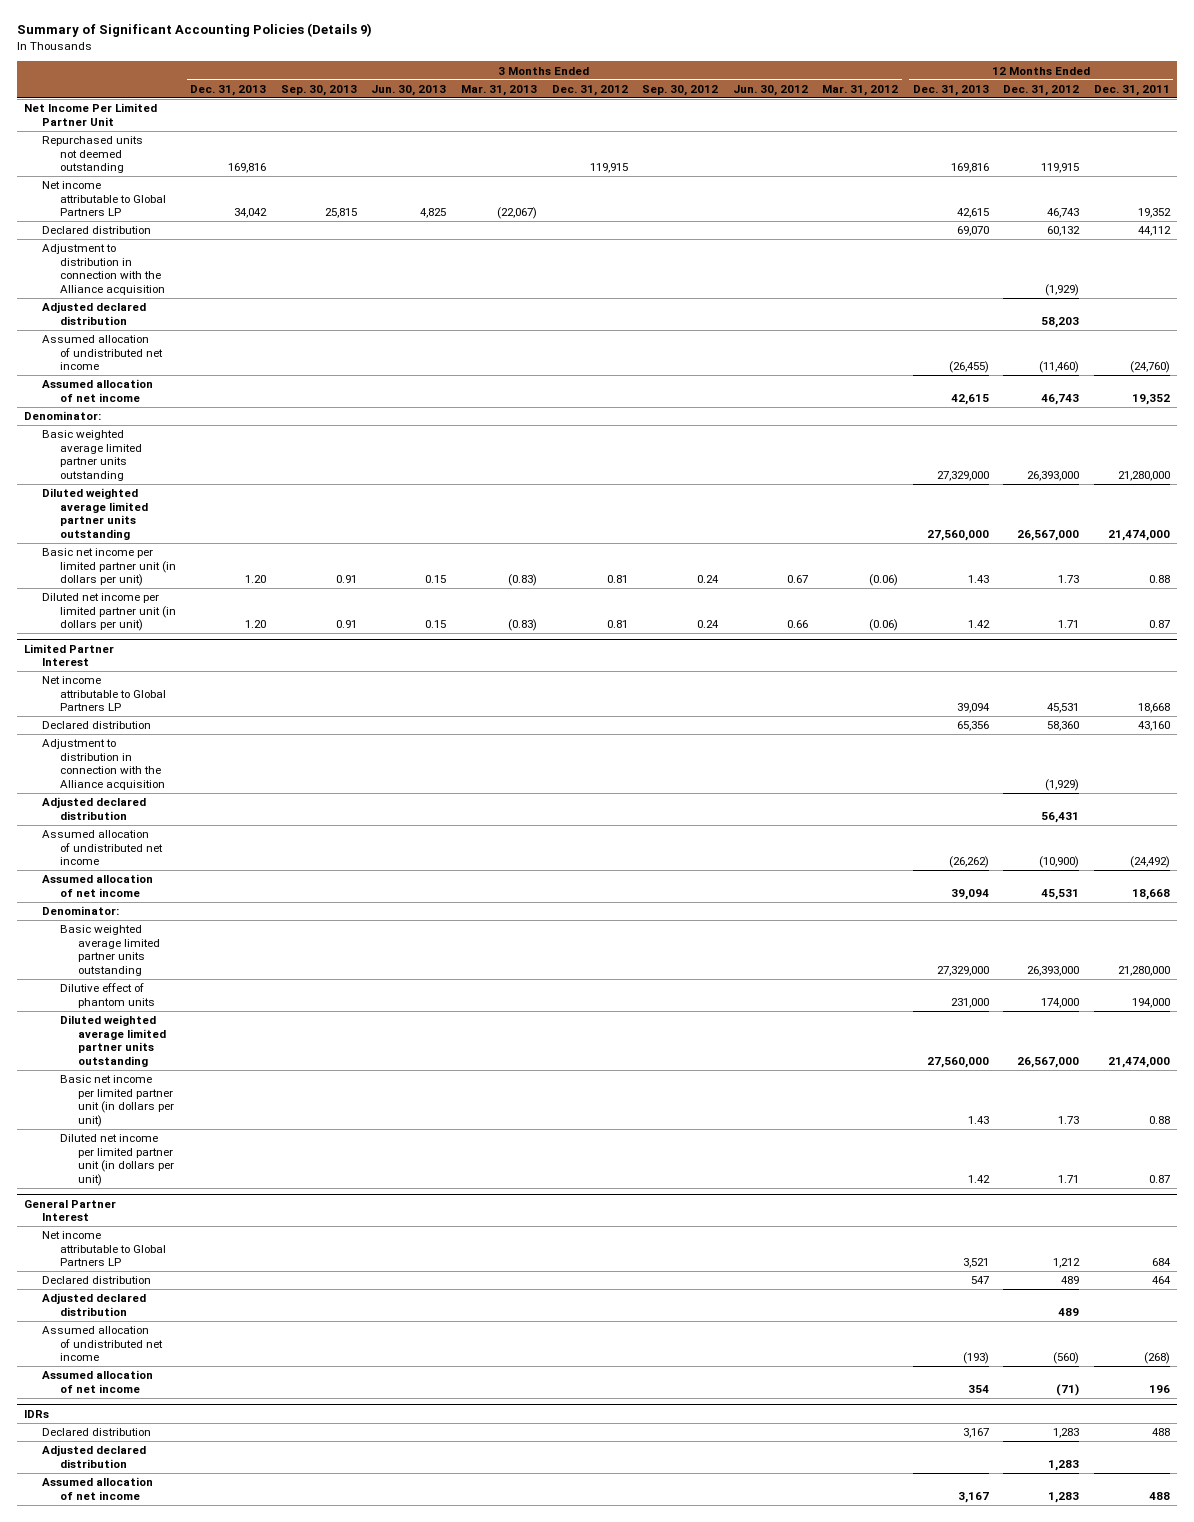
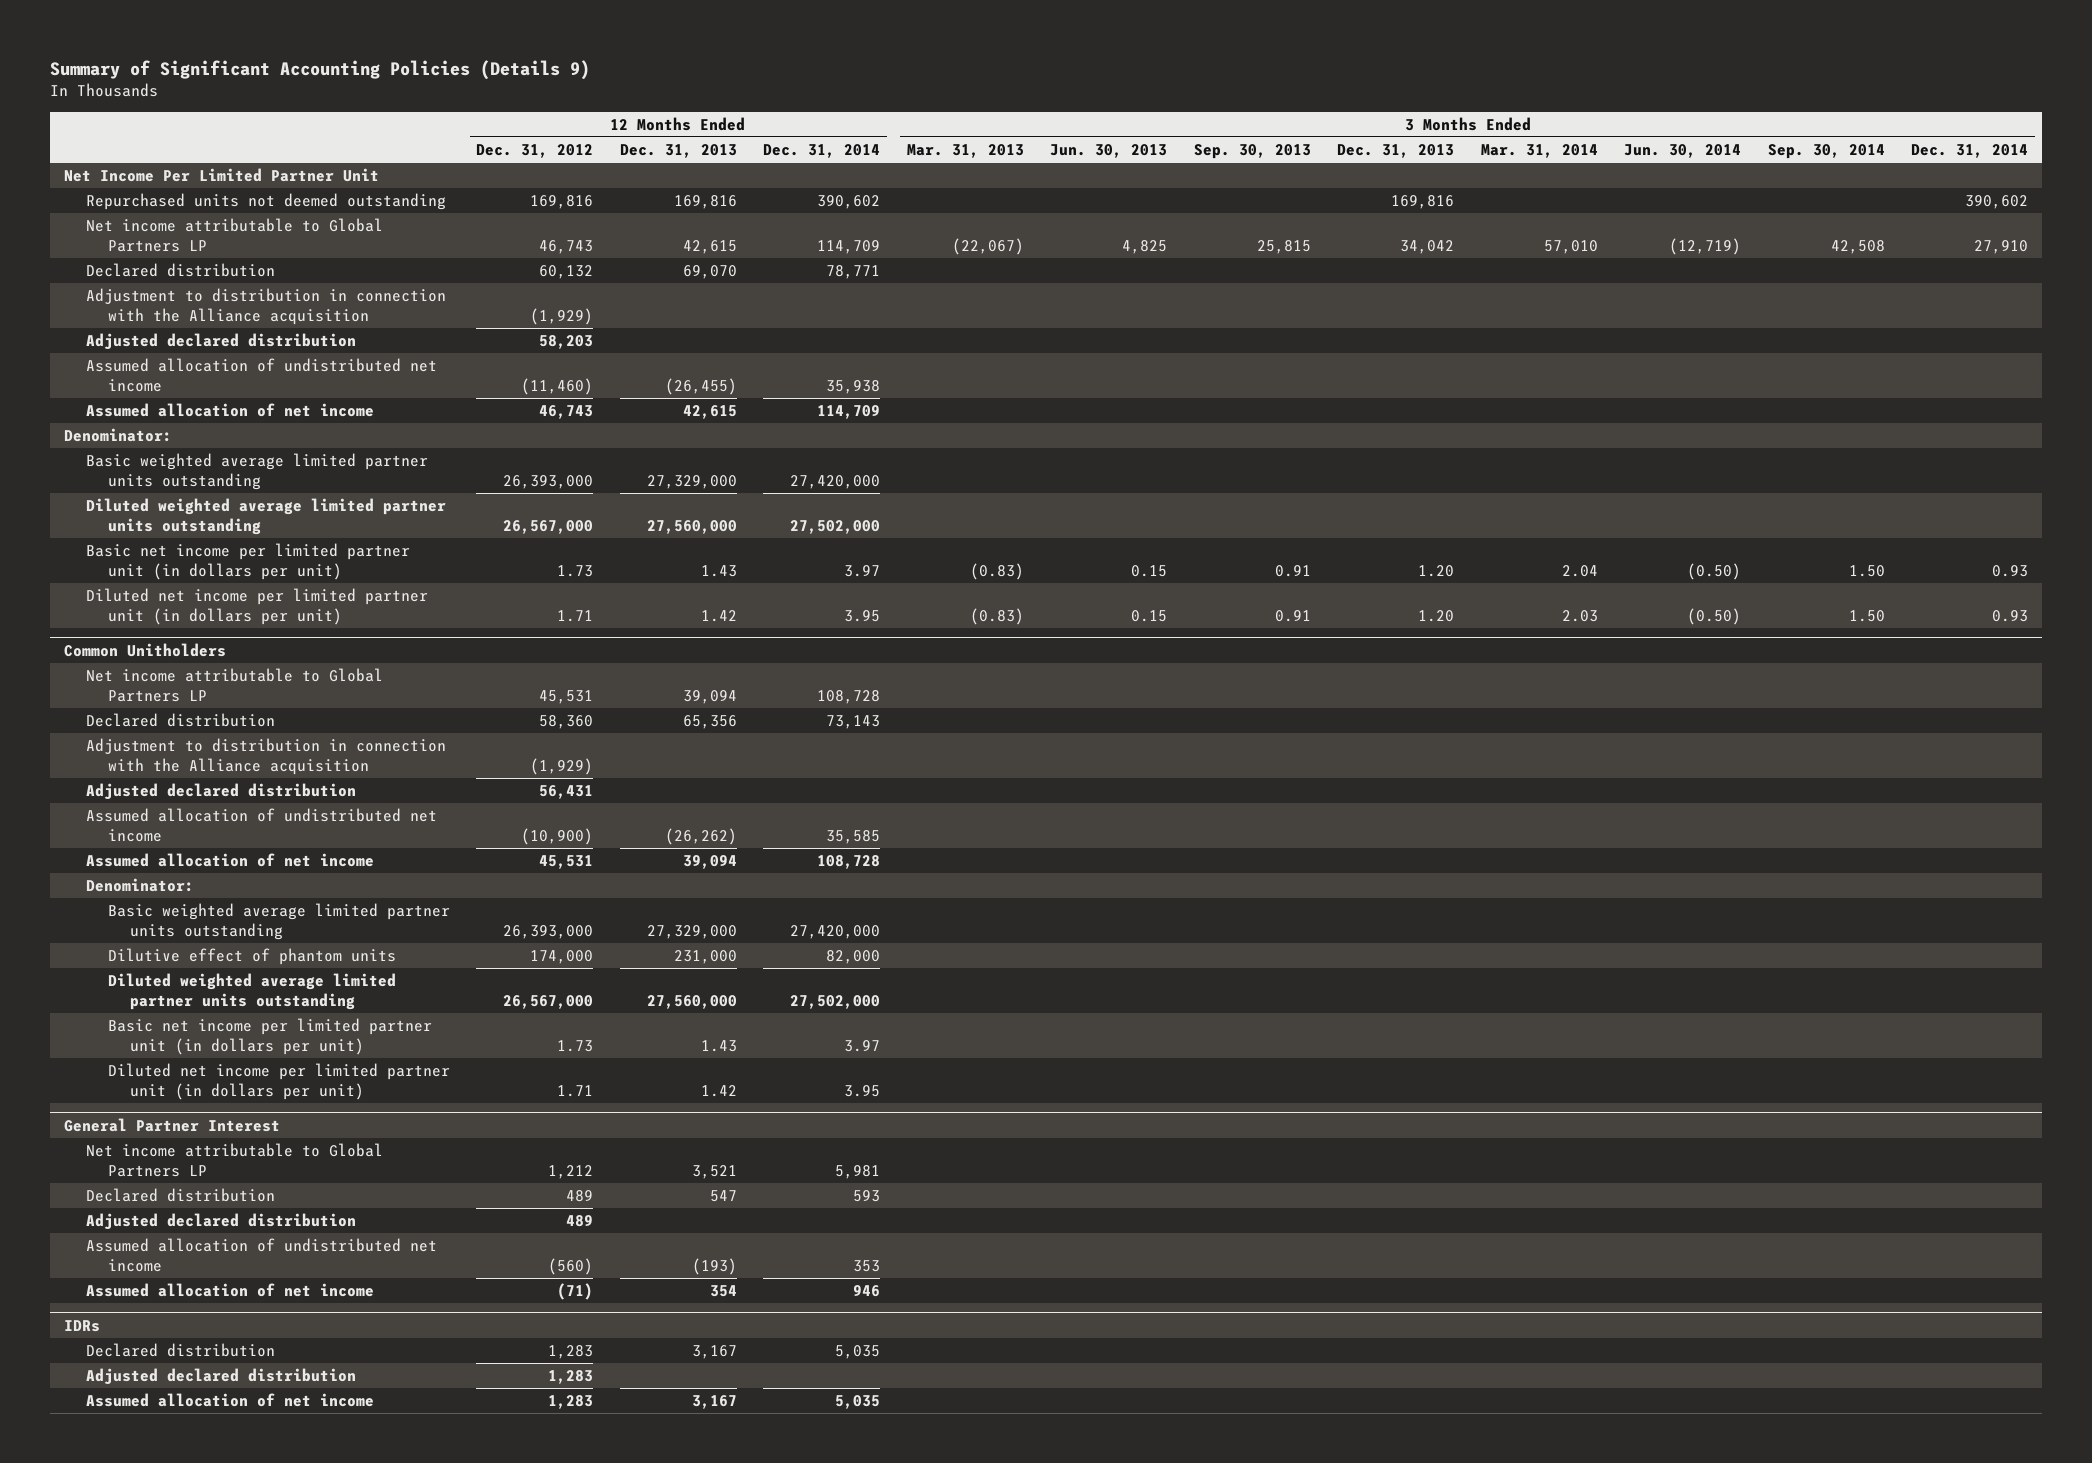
[551,84,628,96] Dec. 31, 2012 -> none
[642,84,719,96] Sep. 30, 2012 -> none
[732,84,808,96] Jun. 30, 2012 -> none
[822,84,899,96] Mar. 31, 2012 -> none
[1093,84,1170,96] Dec. 31, 2011 -> none
none -> [763,144,881,159] Dec. 31, 2014
none -> [1480,144,1598,159] Mar. 31, 2014
none -> [1624,144,1742,159] Jun. 30, 2014
none -> [1767,144,1885,160] Sep. 30, 2014
none -> [1911,144,2029,159] Dec. 31, 2014
[1041,163,1080,174] 119,915 -> [530,195,594,210] 169,816
[23,643,114,667] Limited Partner Interest -> none
none -> [63,643,226,658] Common Unitholders

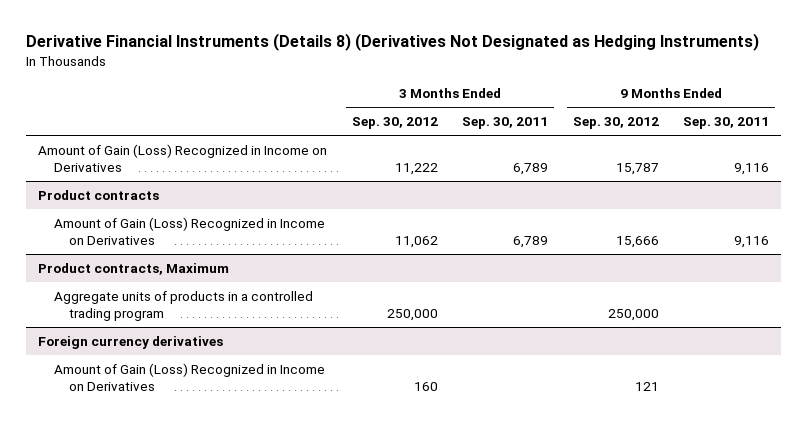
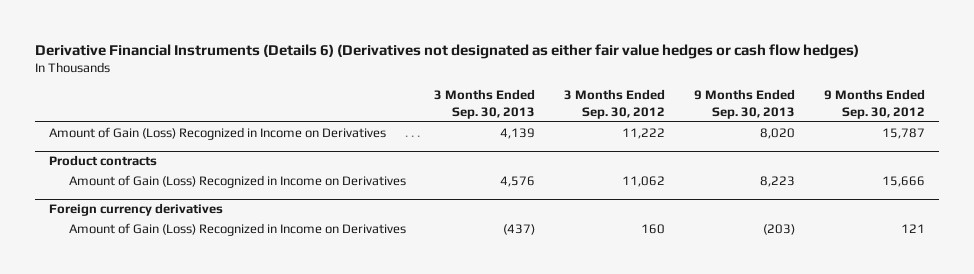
[25,33,759,52] Derivative Financial Instruments (Details 8) (Derivatives Not Designated as Hedging Instruments) -> [34,43,859,59] Derivative Financial Instruments (Details 6) (Derivatives not designated as either fair value hedges or cash flow hedges)
[462,117,549,130] Sep. 30, 2011 -> none
[683,117,770,130] Sep. 30, 2011 -> none
none -> [434,89,536,119] 3 Months Ended Sep. 30, 2013
none -> [694,89,796,119] 9 Months Ended Sep. 30, 2013
[38,262,230,275] Product contracts, Maximum -> none
[53,290,313,322] Aggregate units of products in a controlled trading program -> none

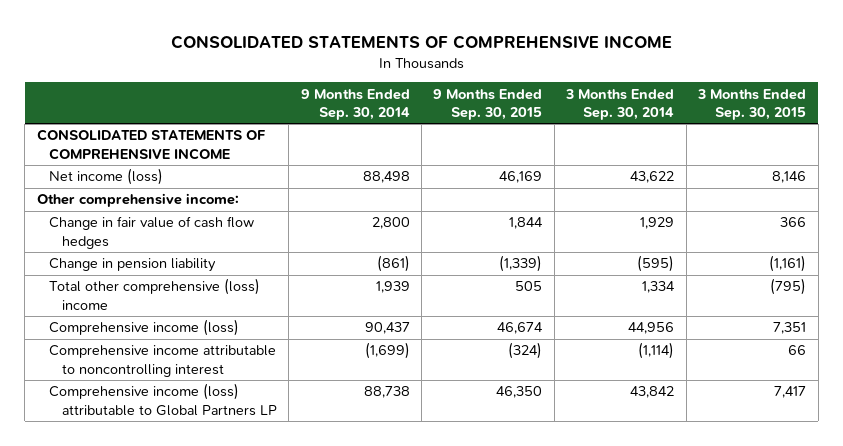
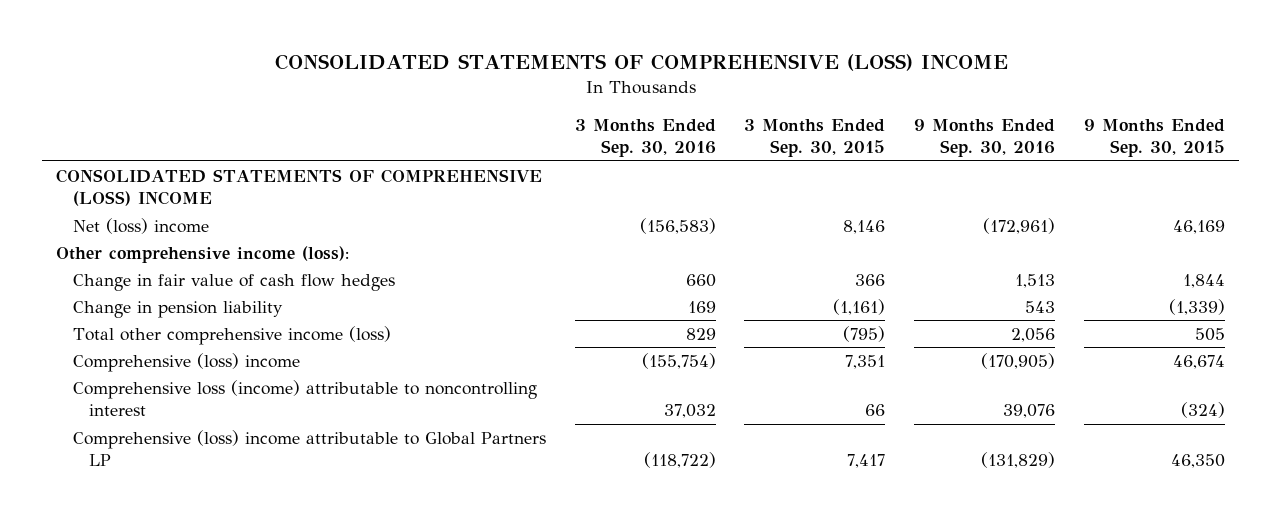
[170,34,672,49] CONSOLIDATED STATEMENTS OF COMPREHENSIVE INCOME -> [274,54,1008,72] CONSOLIDATED STATEMENTS OF COMPREHENSIVE (LOSS) INCOME
[300,88,410,120] 9 Months Ended Sep. 30, 2014 -> none
[565,88,675,120] 3 Months Ended Sep. 30, 2014 -> none
none -> [574,118,716,158] 3 Months Ended Sep. 30, 2016
none -> [914,118,1056,158] 9 Months Ended Sep. 30, 2016
[36,129,265,160] CONSOLIDATED STATEMENTS OF COMPREHENSIVE INCOME -> [56,168,543,207] CONSOLIDATED STATEMENTS OF COMPREHENSIVE (LOSS) INCOME
[49,168,164,186] Net income (loss) -> [72,217,209,234] Net (loss) income
[36,193,239,208] Other comprehensive income: -> [56,245,350,263] Other comprehensive income (loss):
[49,278,261,310] Total other comprehensive (loss) income -> [72,325,391,345] Total other comprehensive income (loss)
[49,319,240,337] Comprehensive income (loss) -> [72,352,300,372] Comprehensive (loss) income
[49,345,277,377] Comprehensive income attributable to noncontrolling interest -> [72,379,537,417] Comprehensive loss (income) attributable to noncontrolling interest
[49,383,277,416] Comprehensive income (loss) attributable to Global Partners LP -> [72,429,546,467] Comprehensive (loss) income attributable to Global Partners LP

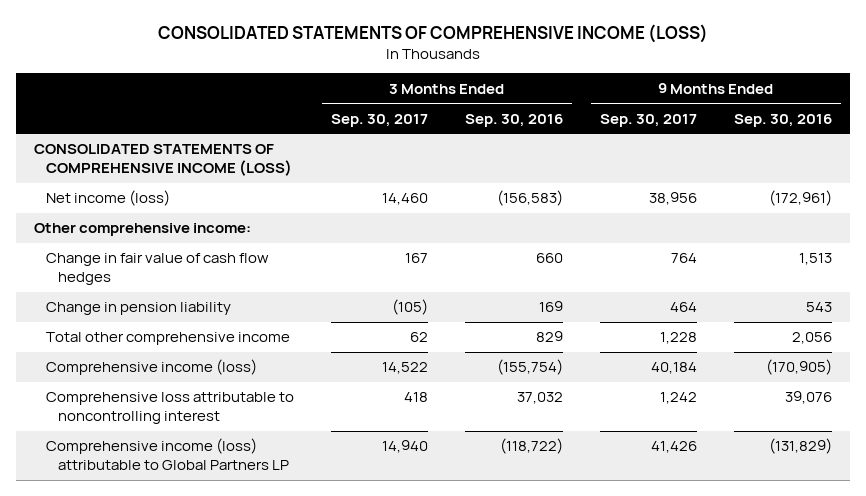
[274,54,1008,72] CONSOLIDATED STATEMENTS OF COMPREHENSIVE (LOSS) INCOME -> [157,23,708,43] CONSOLIDATED STATEMENTS OF COMPREHENSIVE INCOME (LOSS)
[744,118,886,158] 3 Months Ended Sep. 30, 2015 -> none
[1083,118,1225,158] 9 Months Ended Sep. 30, 2015 -> none
none -> [331,113,429,127] Sep. 30, 2017
none -> [599,113,697,127] Sep. 30, 2017
[56,168,543,207] CONSOLIDATED STATEMENTS OF COMPREHENSIVE (LOSS) INCOME -> [34,144,293,177] CONSOLIDATED STATEMENTS OF COMPREHENSIVE INCOME (LOSS)
[72,217,209,234] Net (loss) income -> [46,190,171,207] Net income (loss)
[56,245,350,263] Other comprehensive income (loss): -> [34,223,252,237] Other comprehensive income:
[72,325,391,345] Total other comprehensive income (loss) -> [46,332,291,346] Total other comprehensive income
[72,352,300,372] Comprehensive (loss) income -> [46,359,258,376] Comprehensive income (loss)
[72,379,537,417] Comprehensive loss (income) attributable to noncontrolling interest -> [46,392,295,425] Comprehensive loss attributable to noncontrolling interest
[72,429,546,467] Comprehensive (loss) income attributable to Global Partners LP -> [46,438,290,471] Comprehensive income (loss) attributable to Global Partners LP

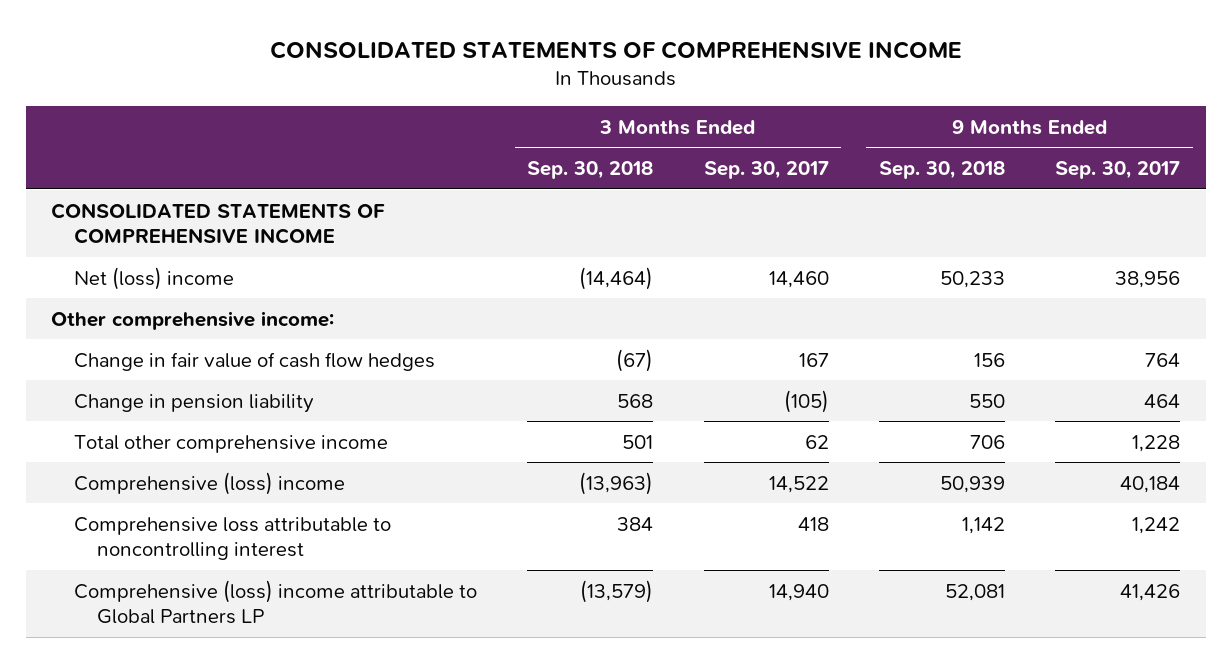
[157,23,708,43] CONSOLIDATED STATEMENTS OF COMPREHENSIVE INCOME (LOSS) -> [269,40,962,59] CONSOLIDATED STATEMENTS OF COMPREHENSIVE INCOME
[465,113,564,127] Sep. 30, 2016 -> none
[733,113,832,127] Sep. 30, 2016 -> none
none -> [527,161,654,180] Sep. 30, 2018
none -> [879,161,1006,180] Sep. 30, 2018
[34,144,293,177] CONSOLIDATED STATEMENTS OF COMPREHENSIVE INCOME (LOSS) -> [51,202,386,244] CONSOLIDATED STATEMENTS OF COMPREHENSIVE INCOME
[46,190,171,207] Net income (loss) -> [73,266,234,290] Net (loss) income
[46,359,258,376] Comprehensive income (loss) -> [73,471,345,495] Comprehensive (loss) income
[46,438,290,471] Comprehensive income (loss) attributable to Global Partners LP -> [73,579,477,624] Comprehensive (loss) income attributable to Global Partners LP

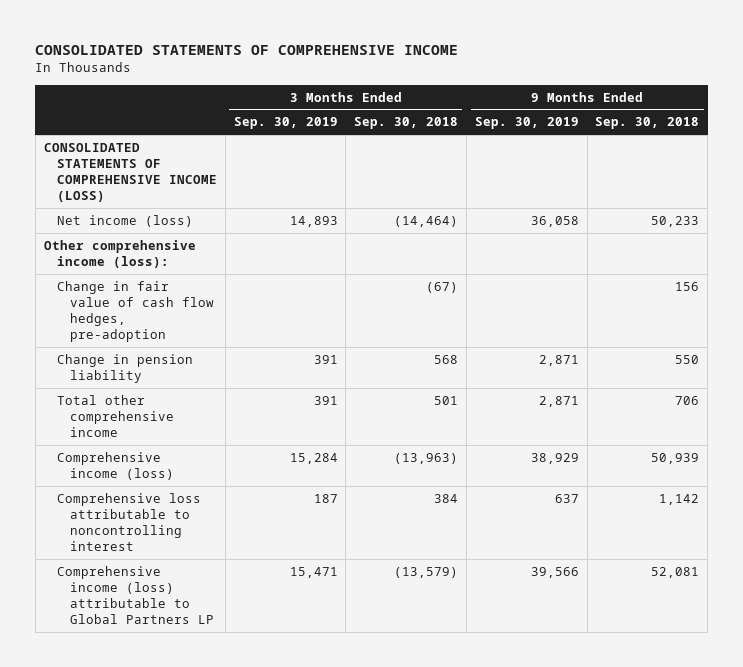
[703,161,829,180] Sep. 30, 2017 -> none
[1055,161,1181,180] Sep. 30, 2017 -> none
none -> [233,117,338,130] Sep. 30, 2019
none -> [474,117,579,130] Sep. 30, 2019
[51,202,386,244] CONSOLIDATED STATEMENTS OF COMPREHENSIVE INCOME -> [43,142,218,203] CONSOLIDATED STATEMENTS OF COMPREHENSIVE INCOME (LOSS)
[73,266,234,290] Net (loss) income -> [57,214,194,227] Net income (loss)
[51,310,335,330] Other comprehensive income: -> [43,239,196,268] Other comprehensive income (loss):
[73,351,435,371] Change in fair value of cash flow hedges -> [57,280,215,343] Change in fair value of cash flow hedges, pre-adoption
[73,471,345,495] Comprehensive (loss) income -> [57,451,175,480] Comprehensive income (loss)
[73,579,477,624] Comprehensive (loss) income attributable to Global Partners LP -> [57,565,215,625] Comprehensive income (loss) attributable to Global Partners LP

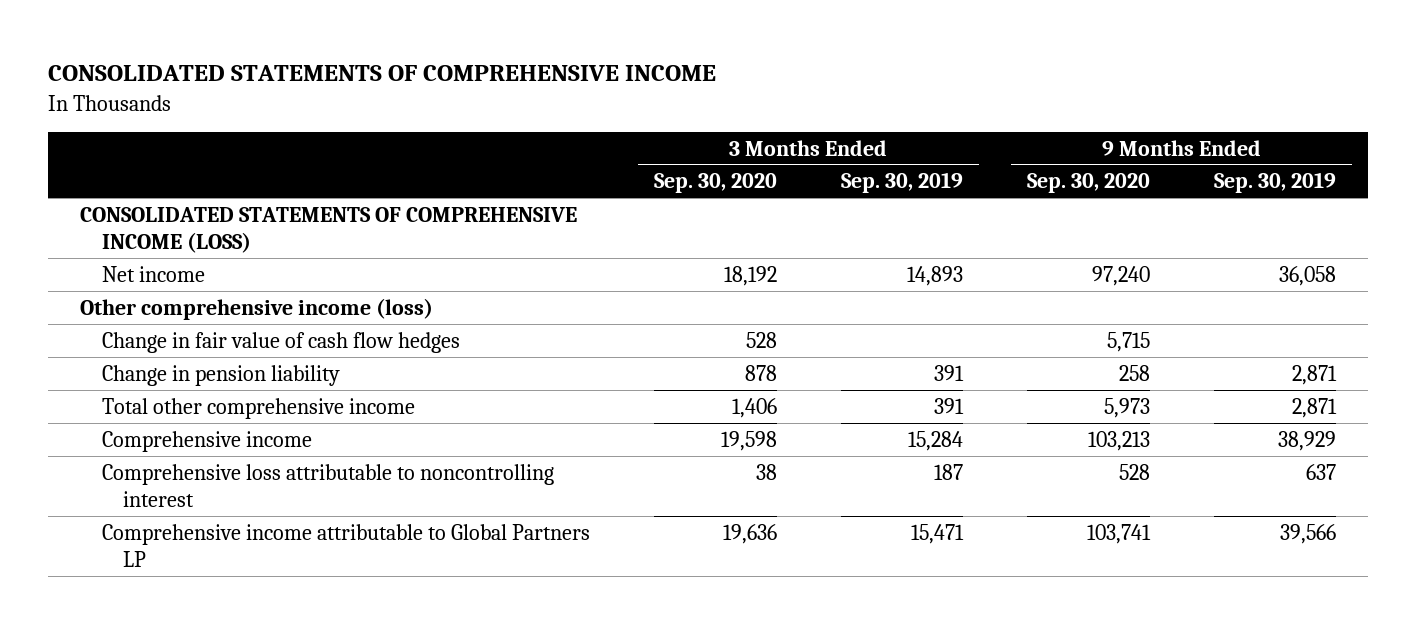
[354,117,459,130] Sep. 30, 2018 -> none
[595,117,700,130] Sep. 30, 2018 -> none
none -> [653,173,777,194] Sep. 30, 2020
none -> [1027,173,1151,194] Sep. 30, 2020
[57,214,194,227] Net income (loss) -> [101,265,205,282] Net income
[43,239,196,268] Other comprehensive income (loss): -> [79,297,433,320] Other comprehensive income (loss)
[57,280,215,343] Change in fair value of cash flow hedges, pre-adoption -> [101,331,460,353] Change in fair value of cash flow hedges
[57,451,175,480] Comprehensive income (loss) -> [101,430,312,452] Comprehensive income
[57,565,215,625] Comprehensive income (loss) attributable to Global Partners LP -> [101,523,590,567] Comprehensive income attributable to Global Partners LP

